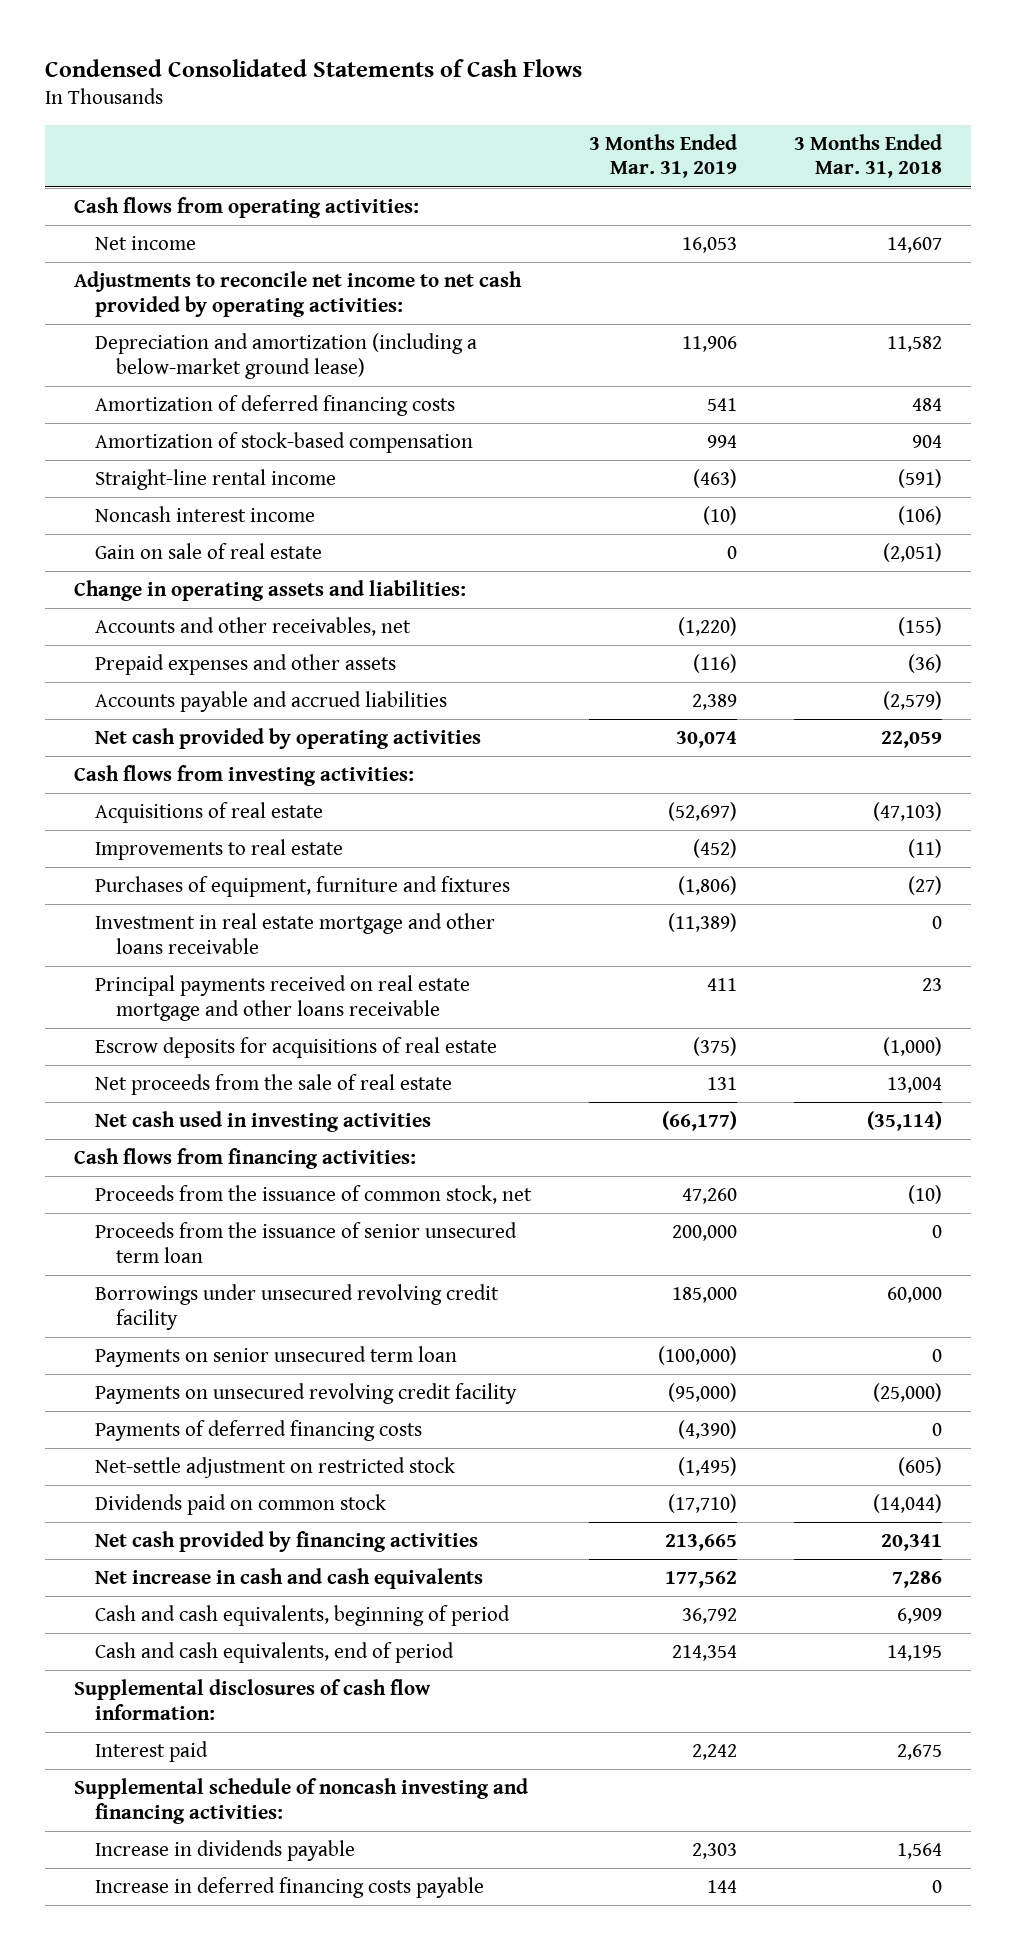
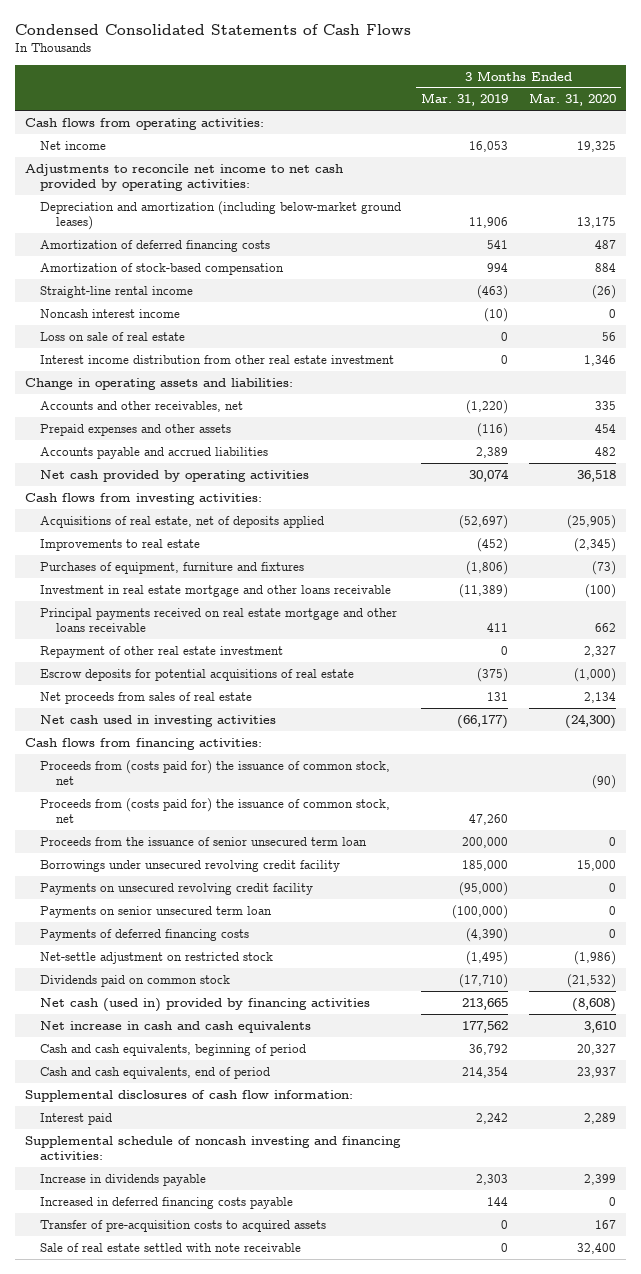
[793,133,942,179] 3 Months Ended Mar. 31, 2018 -> none
none -> [528,93,616,107] Mar. 31, 2020
[95,333,478,379] Depreciation and amortization (including a below-market ground lease) -> [40,200,402,231] Depreciation and amortization (including below-market ground leases)
[95,543,323,560] Gain on sale of real estate -> [40,331,186,341] Loss on sale of real estate
none -> [40,354,395,364] Interest income distribution from other real estate investment
[95,802,324,824] Acquisitions of real estate -> [40,515,325,528] Acquisitions of real estate, net of deposits applied
none -> [40,645,284,658] Repayment of other real estate investment
[95,1037,498,1059] Escrow deposits for acquisitions of real estate -> [40,668,355,681] Escrow deposits for potential acquisitions of real estate
[95,1074,453,1096] Net proceeds from the sale of real estate -> [40,691,253,704] Net proceeds from sales of real estate
none -> [40,759,391,786] Proceeds from (costs paid for) the issuance of common stock, net
[95,1185,533,1205] Proceeds from the issuance of common stock, net -> [40,797,391,824] Proceeds from (costs paid for) the issuance of common stock, net
[95,1346,458,1368] Payments on senior unsecured term loan -> [40,905,273,918] Payments on senior unsecured term loan
[95,1531,479,1553] Net cash provided by financing activities -> [40,997,371,1012] Net cash (used in) provided by financing activities
[95,1877,485,1899] Increase in deferred financing costs payable -> [40,1196,294,1209] Increased in deferred financing costs payable
none -> [40,1219,327,1232] Transfer of pre-acquisition costs to acquired assets
none -> [40,1242,302,1252] Sale of real estate settled with note receivable

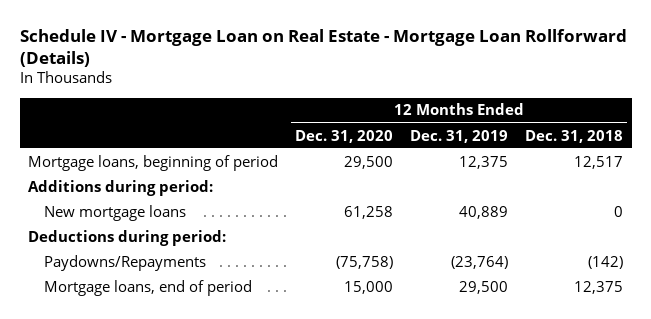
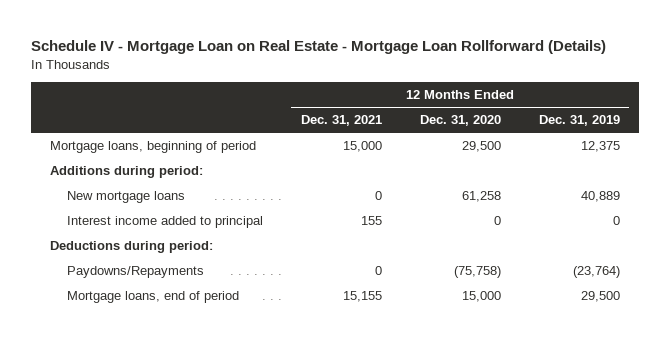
[525,129,624,143] Dec. 31, 2018 -> none
none -> [300,115,382,127] Dec. 31, 2021
none -> [67,216,264,229] Interest income added to principal

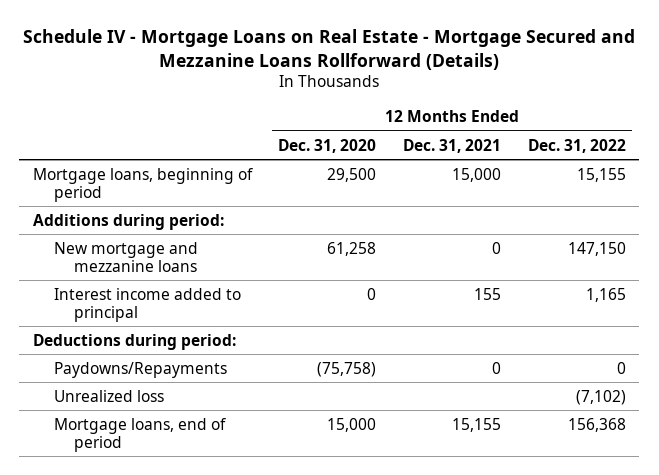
[31,40,607,55] Schedule IV - Mortgage Loan on Real Estate - Mortgage Loan Rollforward (Details) -> [23,29,636,70] Schedule IV - Mortgage Loans on Real Estate - Mortgage Secured and Mezzanine Loans Rollforward (Details)
[538,115,620,127] Dec. 31, 2019 -> none
none -> [527,138,626,153] Dec. 31, 2022
[67,191,186,204] New mortgage loans -> [53,241,198,272] New mortgage and mezzanine loans
none -> [53,389,164,402] Unrealized loss

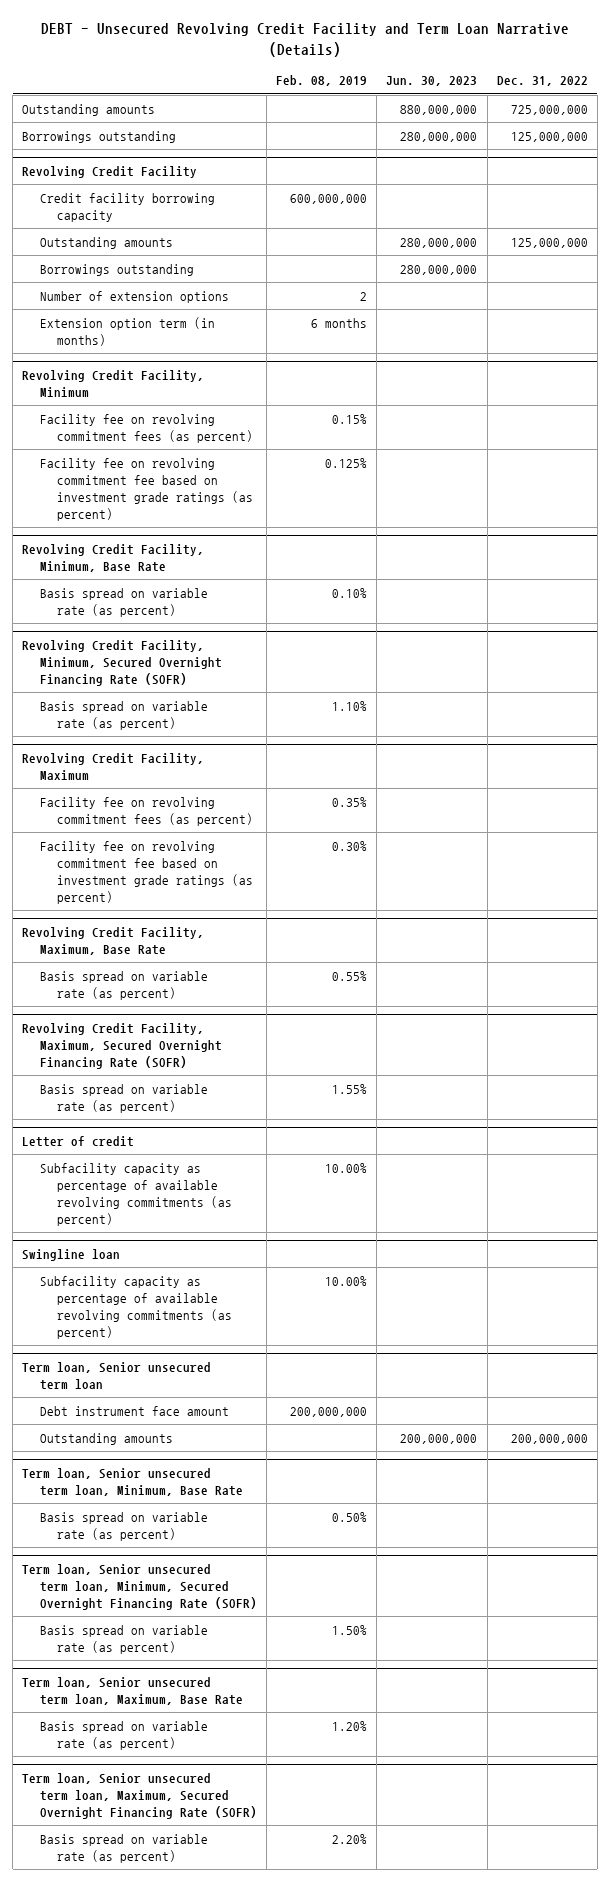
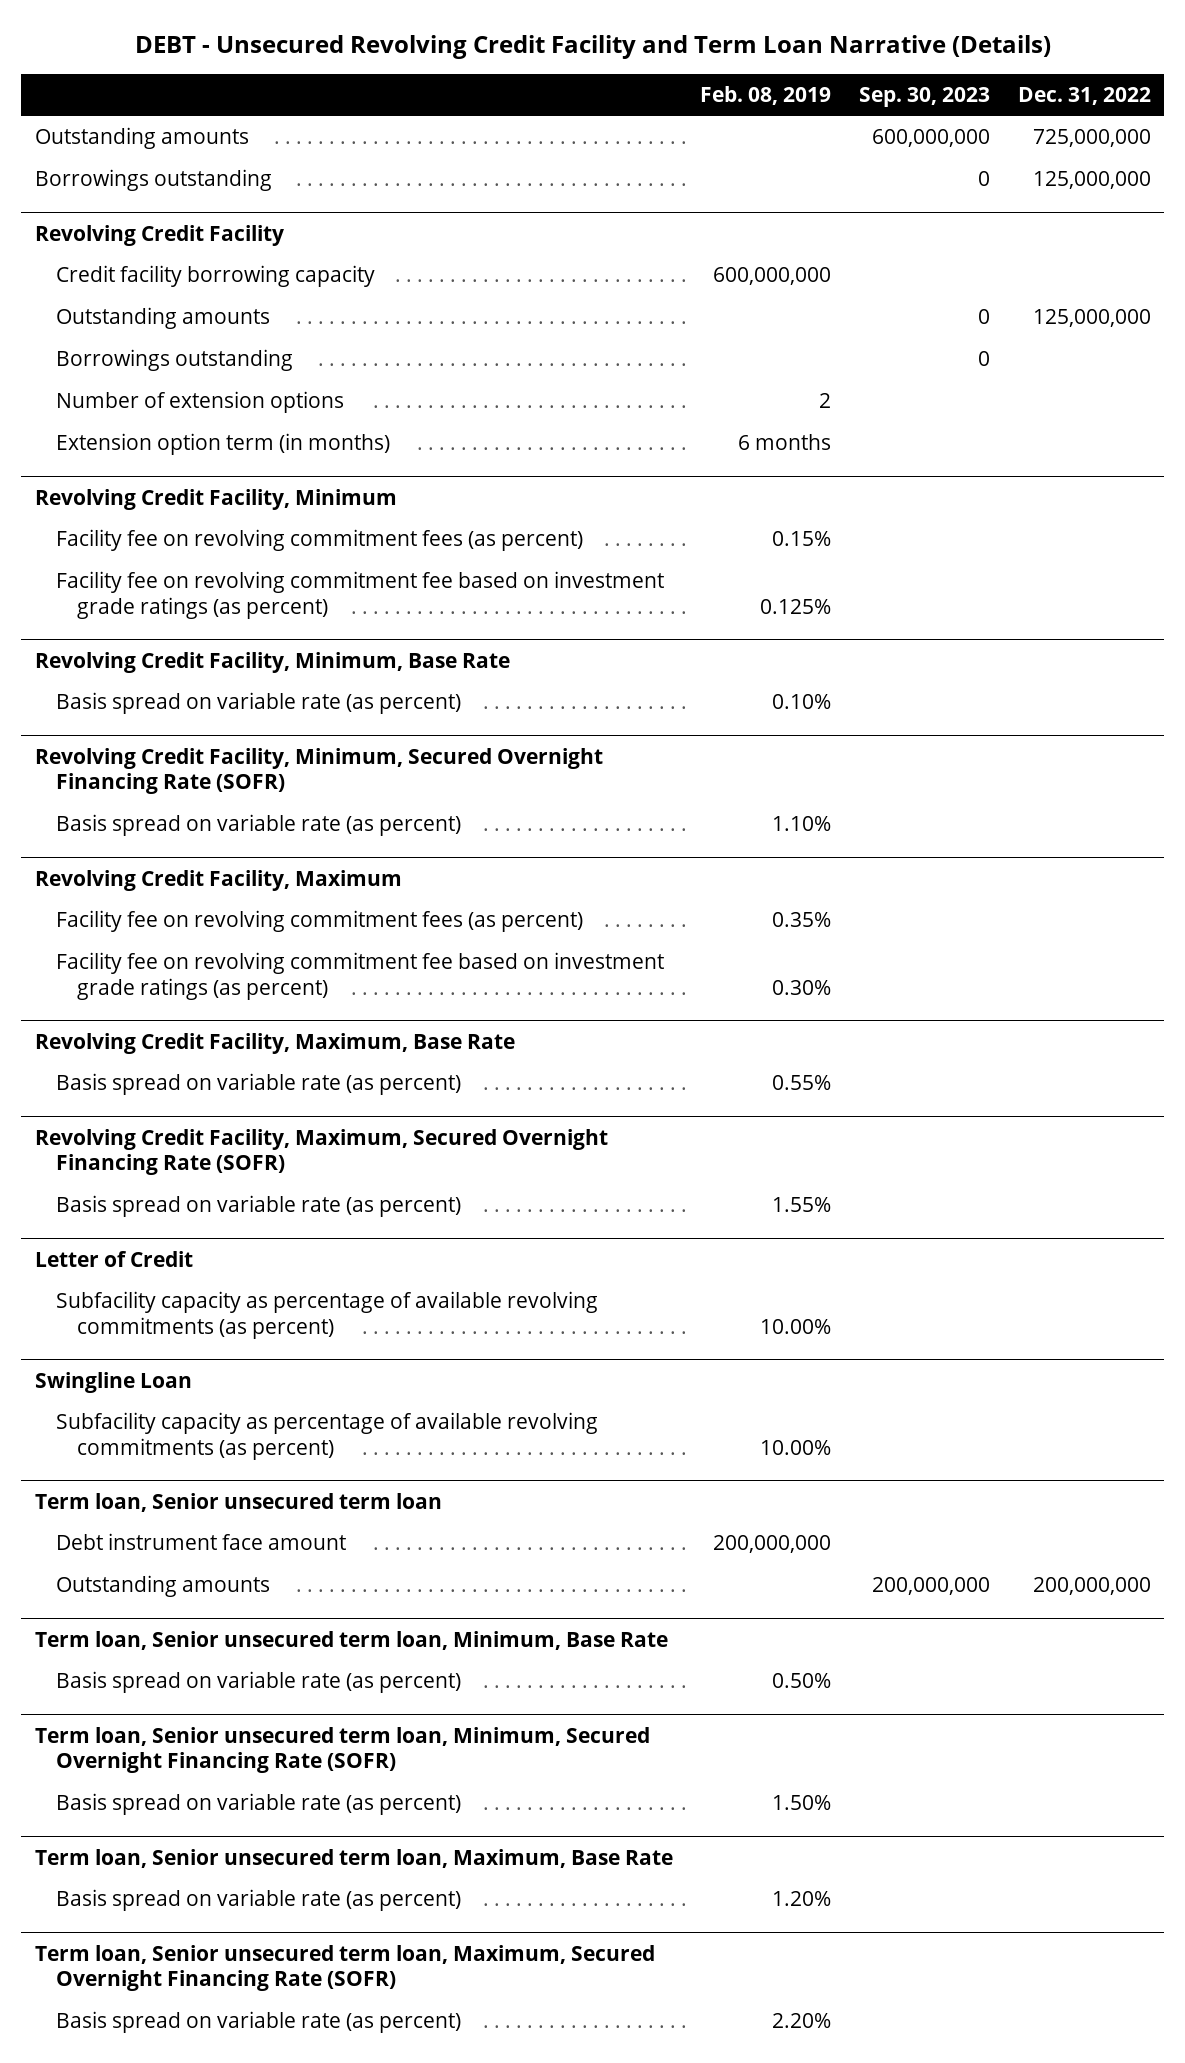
[386,76,478,87] Jun. 30, 2023 -> none
none -> [858,87,990,108] Sep. 30, 2023
[22,1136,135,1148] Letter of credit -> [34,1250,193,1267] Letter of Credit
[22,1249,121,1262] Swingline loan -> [34,1371,192,1393] Swingline Loan

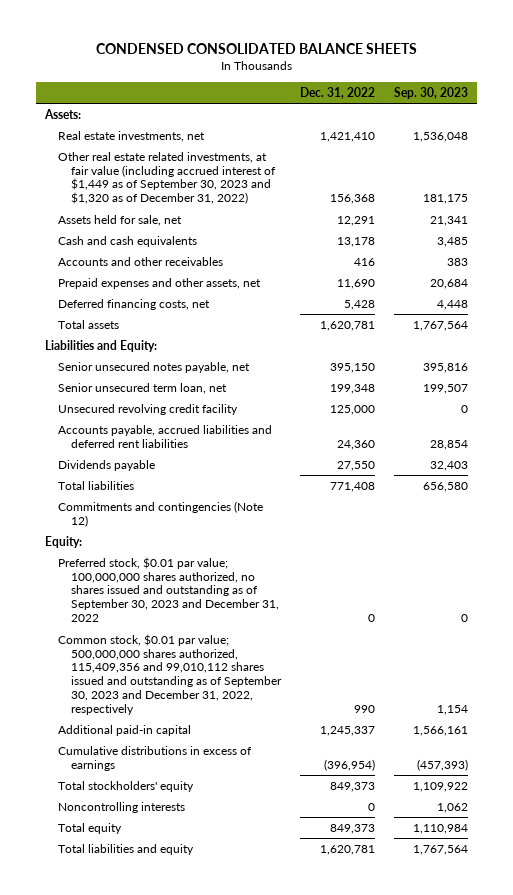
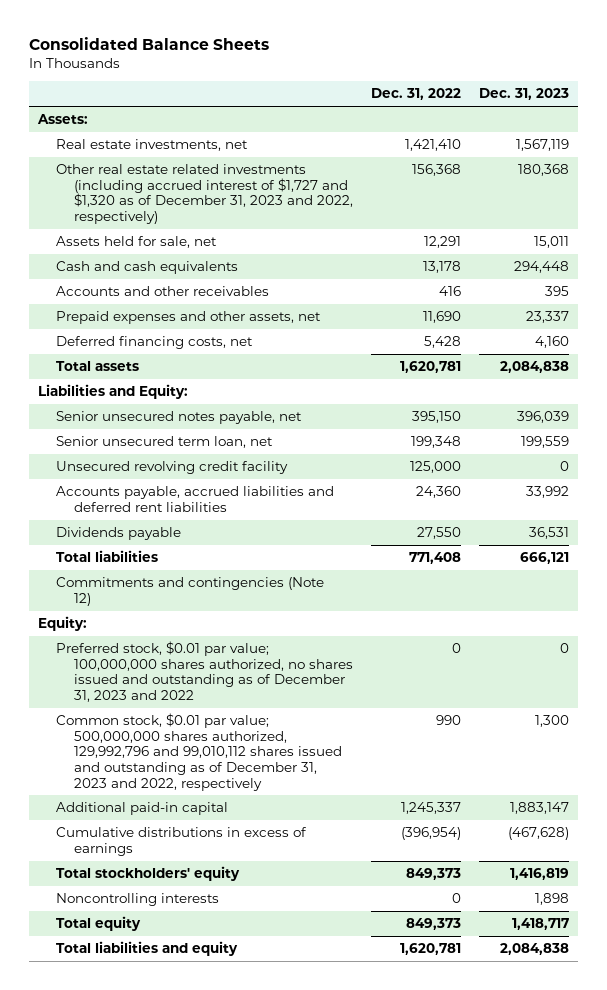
[95,43,417,55] CONDENSED CONSOLIDATED BALANCE SHEETS -> [28,36,269,50] Consolidated Balance Sheets
[393,86,468,99] Sep. 30, 2023 -> none
none -> [479,88,570,101] Dec. 31, 2023
[58,151,277,205] Other real estate related investments, at fair value (including accrued interest of $1,449 as of September 30, 2023 and $1,320 as of December 31, 2022) -> [55,164,353,224] Other real estate related investments (including accrued interest of $1,727 and $1,320 as of December 31, 2023 and 2022, respectively)
[58,556,280,622] Preferred stock, $0.01 par value; 100,000,000 shares authorized, no shares issued and outstanding as of September 30, 2023 and December 31, 2022 -> [55,641,353,702] Preferred stock, $0.01 par value; 100,000,000 shares authorized, no shares issued and outstanding as of December 31, 2023 and 2022
[58,633,283,715] Common stock, $0.01 par value; 500,000,000 shares authorized, 115,409,356 and 99,010,112 shares issued and outstanding as of September 30, 2023 and December 31, 2022, respectively -> [55,713,342,791] Common stock, $0.01 par value; 500,000,000 shares authorized, 129,992,796 and 99,010,112 shares issued and outstanding as of December 31, 2023 and 2022, respectively

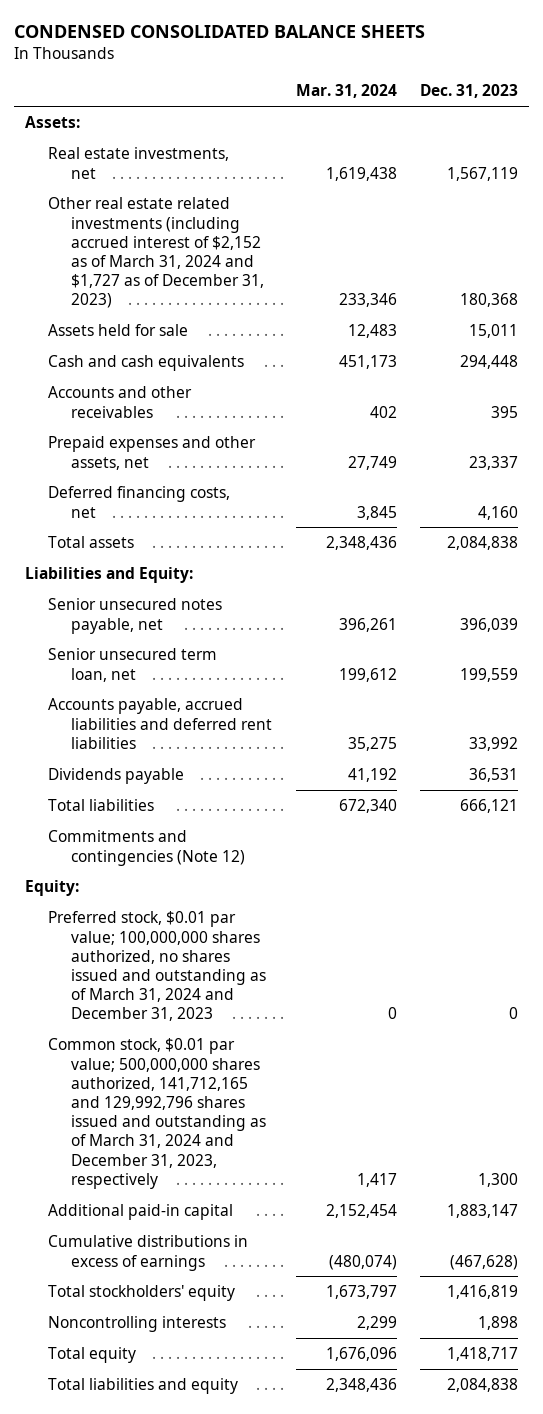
[28,36,269,50] Consolidated Balance Sheets -> [13,24,425,38] CONDENSED CONSOLIDATED BALANCE SHEETS
[370,88,461,101] Dec. 31, 2022 -> none
none -> [295,84,397,99] Mar. 31, 2024
[55,164,353,224] Other real estate related investments (including accrued interest of $1,727 and $1,320 as of December 31, 2023 and 2022, respectively) -> [48,197,265,309] Other real estate related investments (including accrued interest of $2,152 as of March 31, 2024 and $1,727 as of December 31, 2023)
[55,236,217,249] Assets held for sale, net -> [48,324,189,337] Assets held for sale
[55,461,288,475] Unsecured revolving credit facility -> none
[55,641,353,702] Preferred stock, $0.01 par value; 100,000,000 shares authorized, no shares issued and outstanding as of December 31, 2023 and 2022 -> [48,911,267,1022] Preferred stock, $0.01 par value; 100,000,000 shares authorized, no shares issued and outstanding as of March 31, 2024 and December 31, 2023
[55,713,342,791] Common stock, $0.01 par value; 500,000,000 shares authorized, 129,992,796 and 99,010,112 shares issued and outstanding as of December 31, 2023 and 2022, respectively -> [48,1038,267,1189] Common stock, $0.01 par value; 500,000,000 shares authorized, 141,712,165 and 129,992,796 shares issued and outstanding as of March 31, 2024 and December 31, 2023, respectively

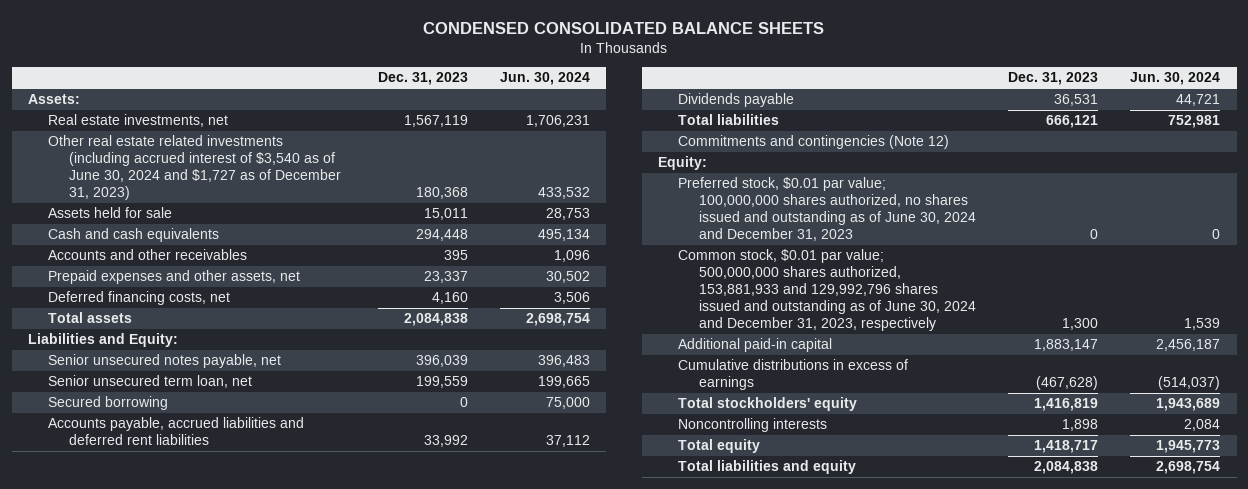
[295,84,397,99] Mar. 31, 2024 -> none
none -> [500,72,591,86] Jun. 30, 2024
[48,197,265,309] Other real estate related investments (including accrued interest of $2,152 as of March 31, 2024 and $1,727 as of December 31, 2023) -> [48,135,341,201] Other real estate related investments (including accrued interest of $3,540 as of June 30, 2024 and $1,727 as of December 31, 2023)
none -> [48,396,169,411] Secured borrowing
[48,911,267,1022] Preferred stock, $0.01 par value; 100,000,000 shares authorized, no shares issued and outstanding as of March 31, 2024 and December 31, 2023 -> [678,177,976,242] Preferred stock, $0.01 par value; 100,000,000 shares authorized, no shares issued and outstanding as of June 30, 2024 and December 31, 2023
[48,1038,267,1189] Common stock, $0.01 par value; 500,000,000 shares authorized, 141,712,165 and 129,992,796 shares issued and outstanding as of March 31, 2024 and December 31, 2023, respectively -> [678,249,976,332] Common stock, $0.01 par value; 500,000,000 shares authorized, 153,881,933 and 129,992,796 shares issued and outstanding as of June 30, 2024 and December 31, 2023, respectively

